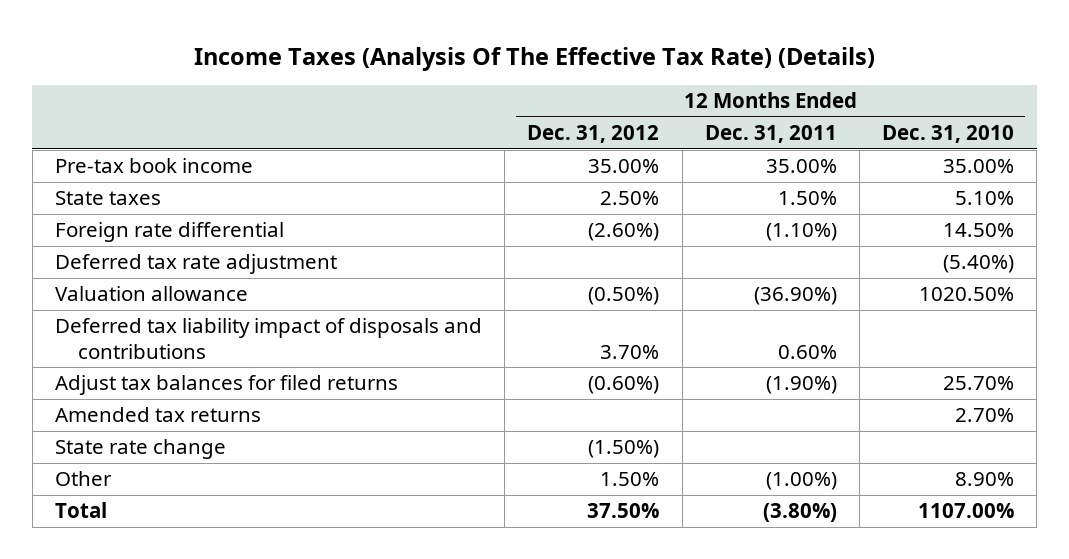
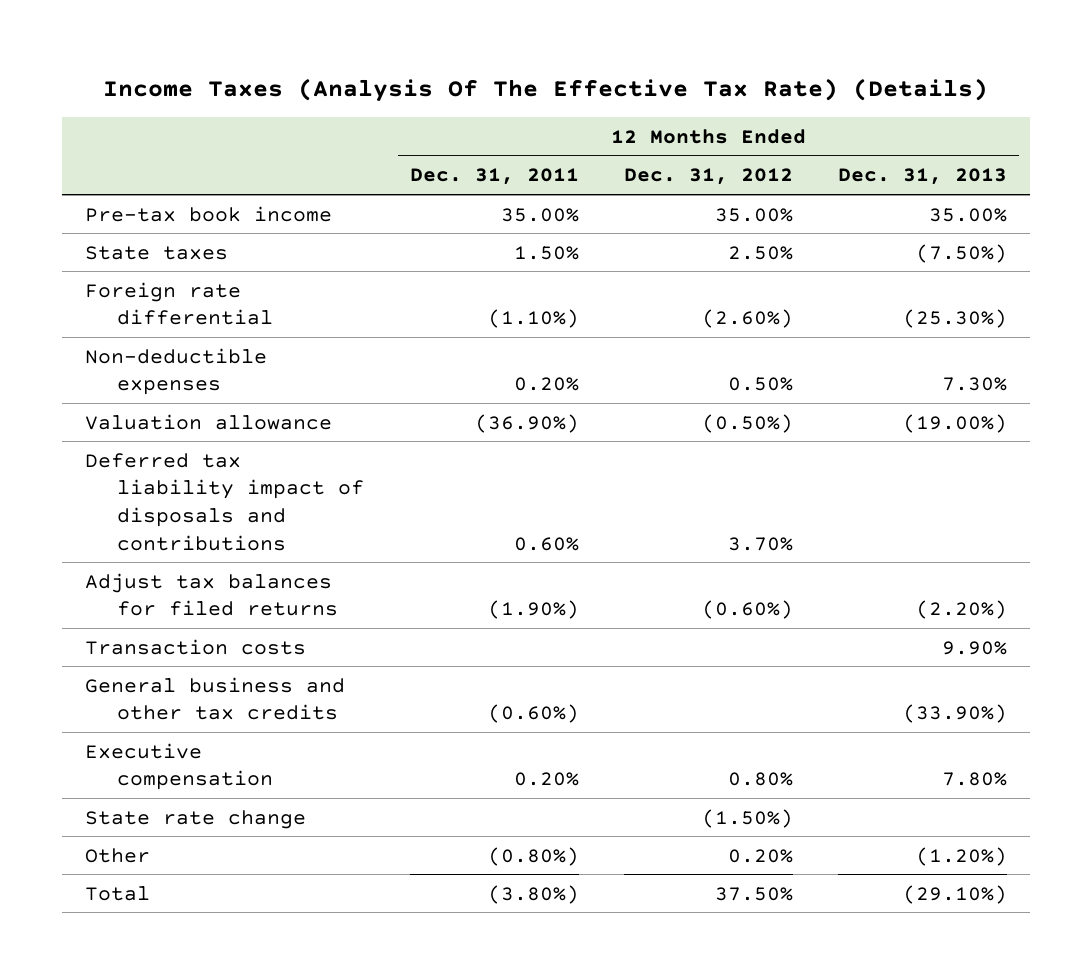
[881,125,1014,144] Dec. 31, 2010 -> none
none -> [838,168,1008,186] Dec. 31, 2013
[55,254,338,275] Deferred tax rate adjustment -> none
none -> [84,347,267,396] Non-deductible expenses
[55,407,262,423] Amended tax returns -> none
none -> [84,638,306,655] Transaction costs
none -> [84,676,345,721] General business and other tax credits
none -> [84,742,274,791] Executive compensation
[600,472,660,487] 1.50% -> [728,848,794,863] 0.20%
[765,472,837,491] (1.00%) -> [487,846,579,866] (0.80%)

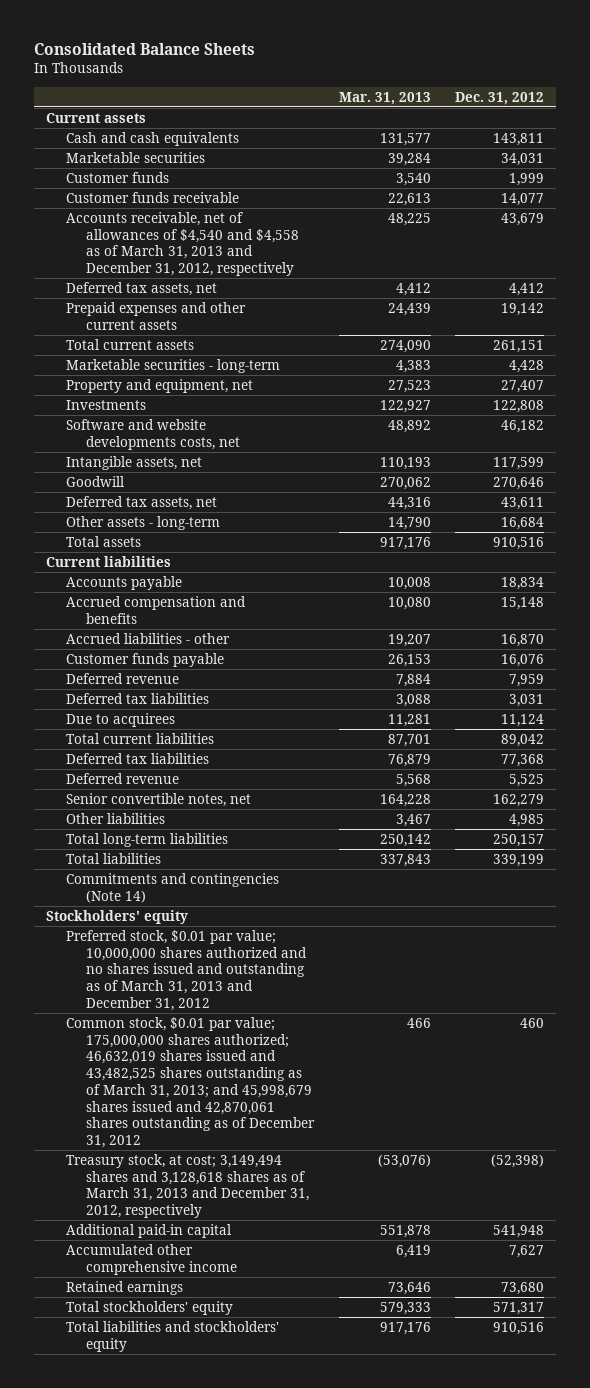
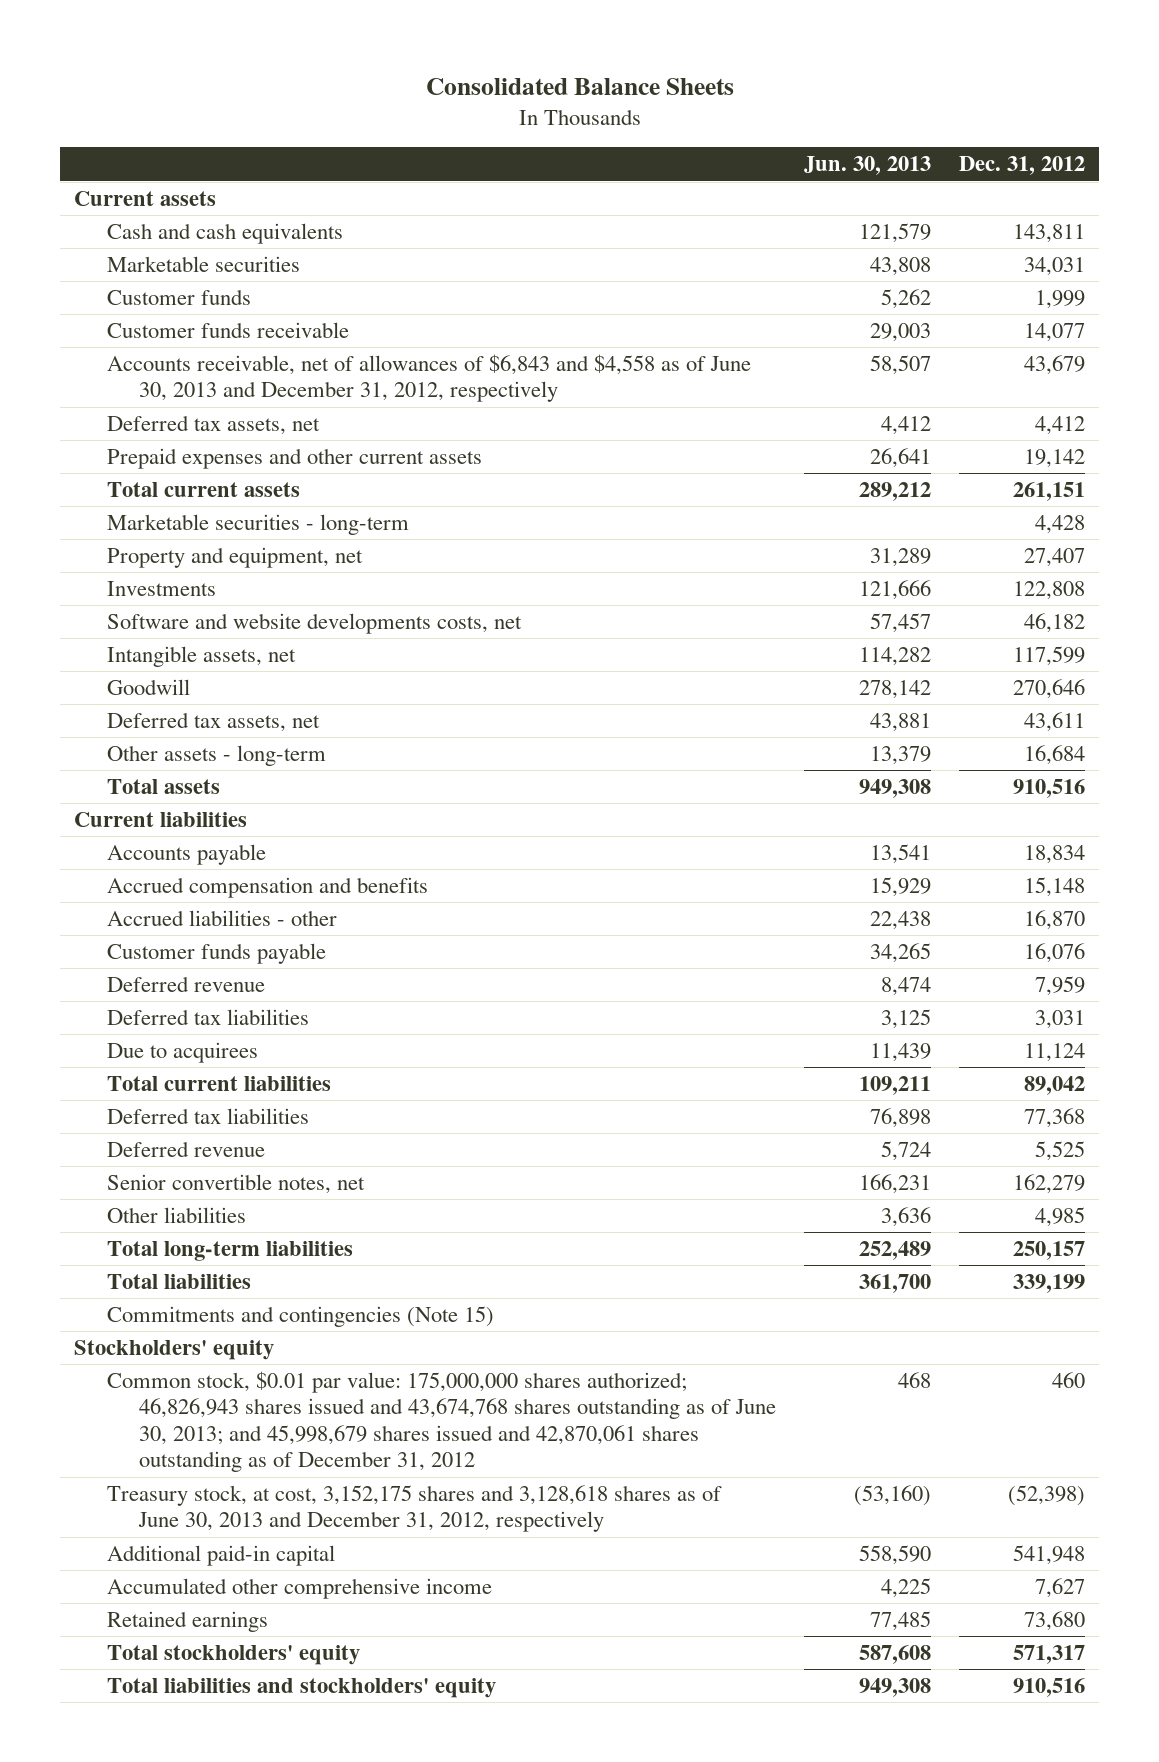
[338,91,431,105] Mar. 31, 2013 -> none
none -> [804,156,932,176] Jun. 30, 2013
[66,211,300,277] Accounts receivable, net of allowances of $4,540 and $4,558 as of March 31, 2013 and December 31, 2012, respectively -> [106,354,751,403] Accounts receivable, net of allowances of $6,843 and $4,558 as of June 30, 2013 and December 31, 2012, respectively
[66,872,280,903] Commitments and contingencies (Note 14) -> [106,1306,494,1328] Commitments and contingencies (Note 15)
[66,929,308,1011] Preferred stock, $0.01 par value; 10,000,000 shares authorized and no shares issued and outstanding as of March 31, 2013 and December 31, 2012 -> none
[66,1016,316,1148] Common stock, $0.01 par value; 175,000,000 shares authorized; 46,632,019 shares issued and 43,482,525 shares outstanding as of March 31, 2013; and 45,998,679 shares issued and 42,870,061 shares outstanding as of December 31, 2012 -> [106,1371,777,1473] Common stock, $0.01 par value: 175,000,000 shares authorized; 46,826,943 shares issued and 43,674,768 shares outstanding as of June 30, 2013; and 45,998,679 shares issued and 42,870,061 shares outstanding as of December 31, 2012
[66,1153,310,1219] Treasury stock, at cost; 3,149,494 shares and 3,128,618 shares as of March 31, 2013 and December 31, 2012, respectively -> [106,1485,722,1533] Treasury stock, at cost, 3,152,175 shares and 3,128,618 shares as of June 30, 2013 and December 31, 2012, respectively

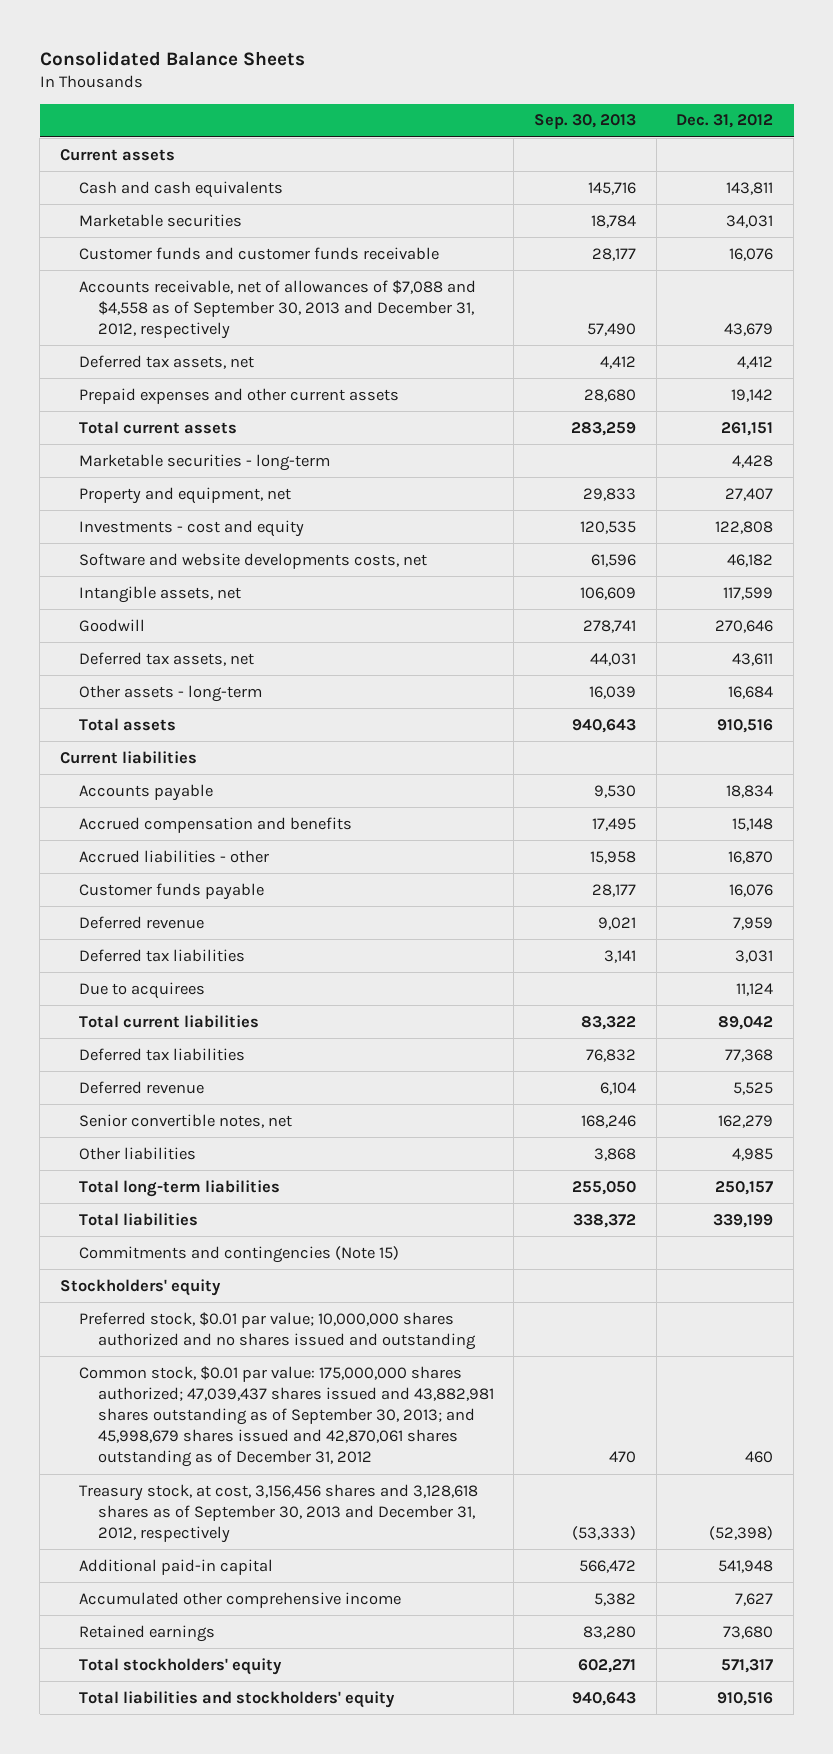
[804,156,932,176] Jun. 30, 2013 -> none
none -> [534,114,637,130] Sep. 30, 2013
[106,322,349,339] Customer funds receivable -> none
[106,289,251,306] Customer funds -> [78,246,439,260] Customer funds and customer funds receivable
[1035,290,1086,310] 1,999 -> [729,247,774,261] 16,076
[106,354,751,403] Accounts receivable, net of allowances of $6,843 and $4,558 as of June 30, 2013 and December 31, 2012, respectively -> [78,279,476,340] Accounts receivable, net of allowances of $7,088 and $4,558 as of September 30, 2013 and December 31, 2012, respectively
[106,581,216,597] Investments -> [78,519,304,537] Investments - cost and equity
none -> [78,1311,476,1350] Preferred stock, $0.01 par value; 10,000,000 shares authorized and no shares issued and outstanding
[106,1371,777,1473] Common stock, $0.01 par value: 175,000,000 shares authorized; 46,826,943 shares issued and 43,674,768 shares outstanding as of June 30, 2013; and 45,998,679 shares issued and 42,870,061 shares outstanding as of December 31, 2012 -> [78,1365,494,1468] Common stock, $0.01 par value: 175,000,000 shares authorized; 47,039,437 shares issued and 43,882,981 shares outstanding as of September 30, 2013; and 45,998,679 shares issued and 42,870,061 shares outstanding as of December 31, 2012
[106,1485,722,1533] Treasury stock, at cost, 3,152,175 shares and 3,128,618 shares as of June 30, 2013 and December 31, 2012, respectively -> [78,1483,478,1544] Treasury stock, at cost, 3,156,456 shares and 3,128,618 shares as of September 30, 2013 and December 31, 2012, respectively

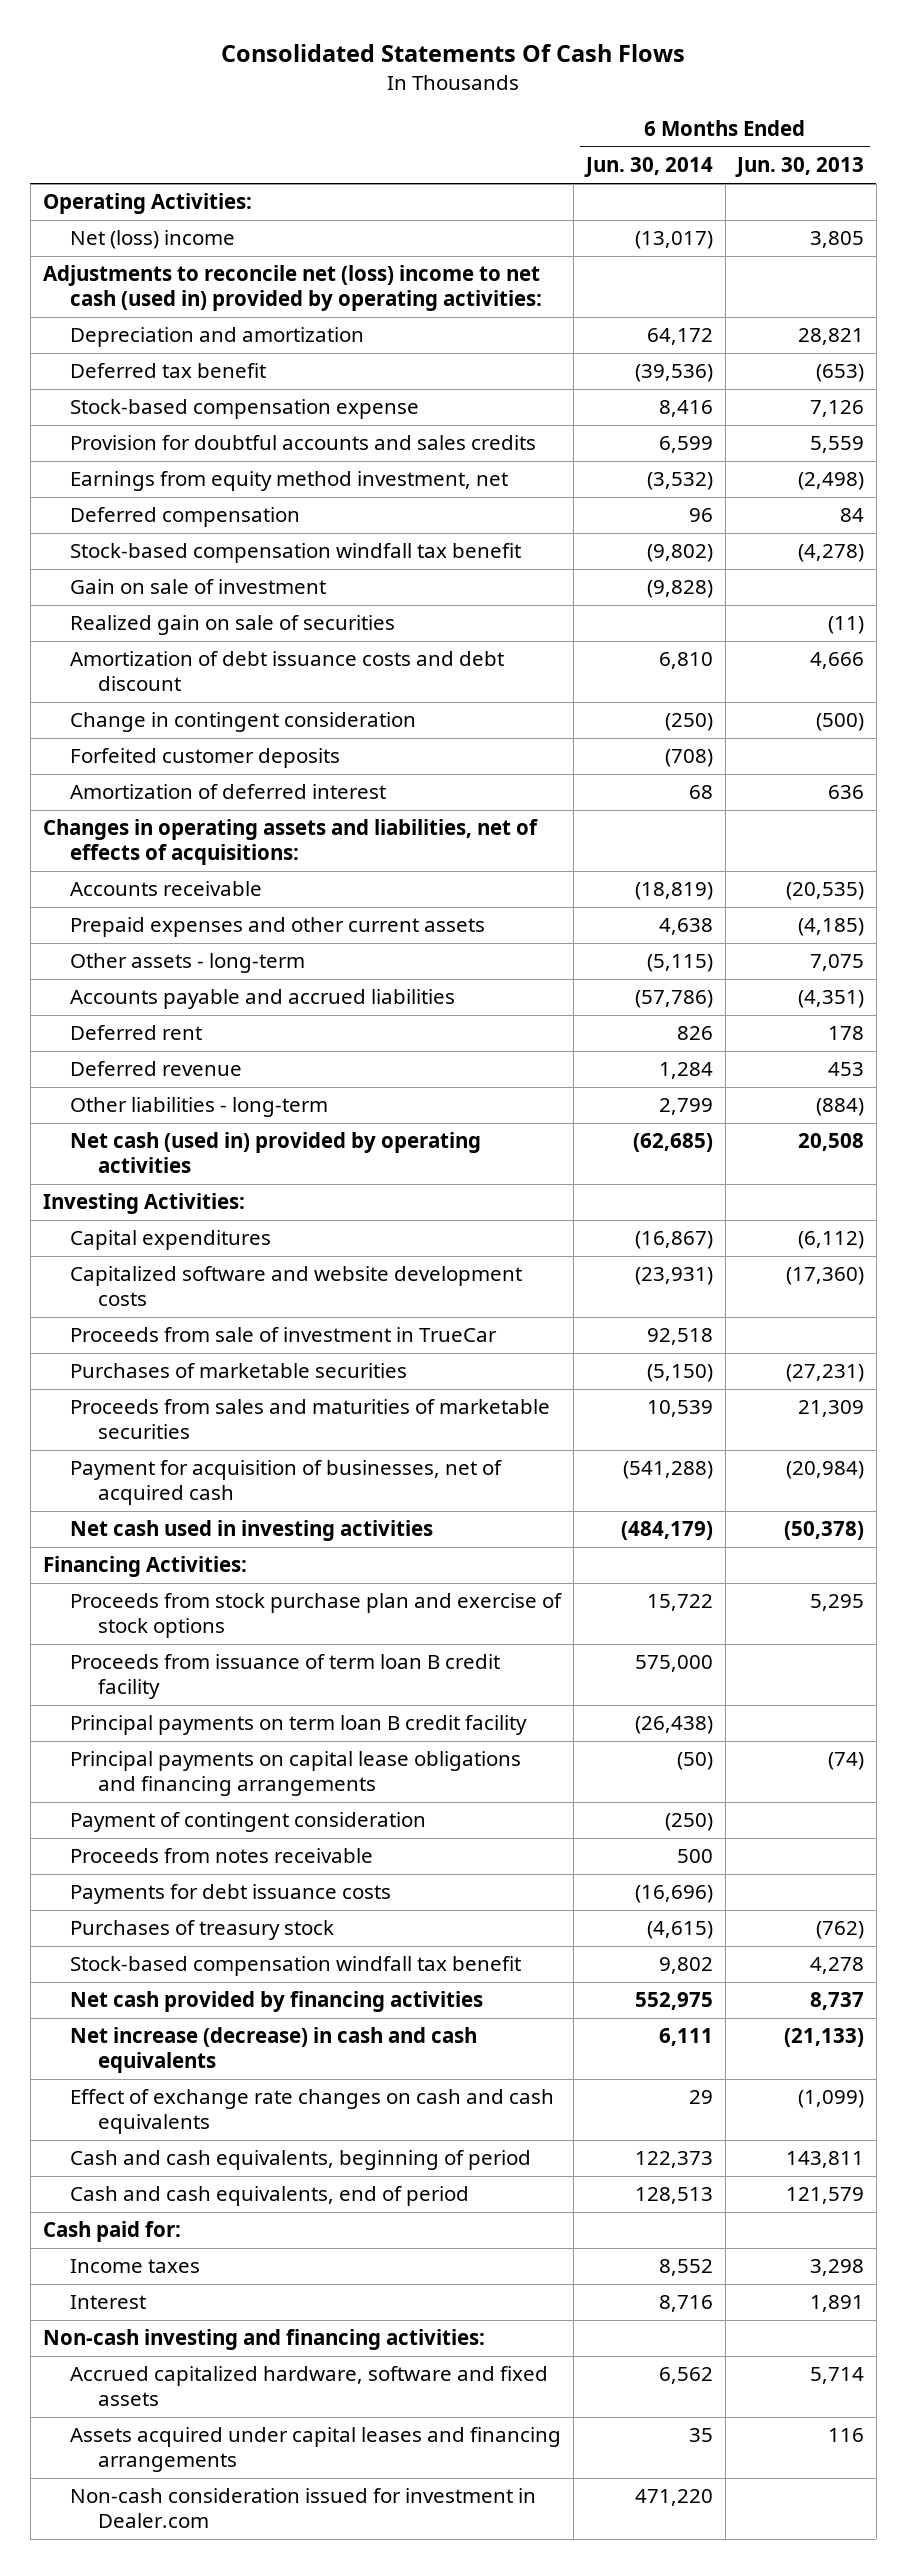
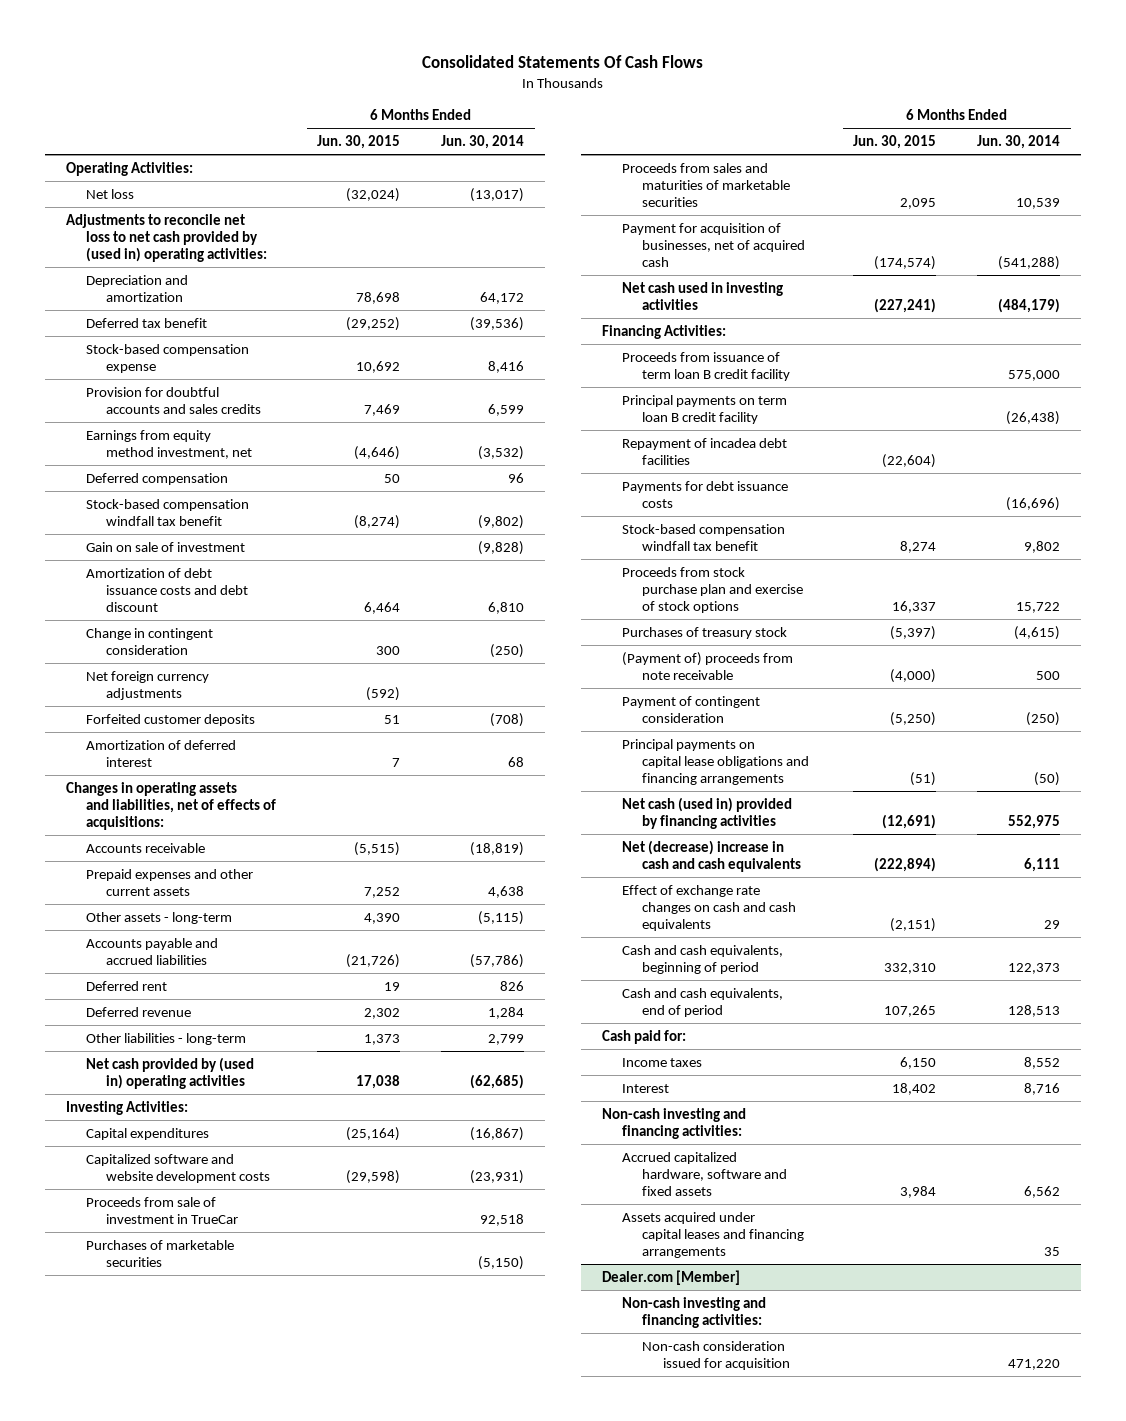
[735,157,865,178] Jun. 30, 2013 -> none
none -> [317,135,401,150] Jun. 30, 2015
[70,230,236,250] Net (loss) income -> [86,188,135,199] Net loss
[42,265,543,311] Adjustments to reconcile net (loss) income to net cash (used in) provided by operating activities: -> [65,213,268,263] Adjustments to reconcile net loss to net cash provided by (used in) operating activities:
[70,615,396,636] Realized gain on sale of securities -> none
none -> [86,670,210,700] Net foreign currency adjustments
[70,1132,482,1173] Net cash (used in) provided by operating activities -> [86,1056,255,1089] Net cash provided by (used in) operating activities
[70,1848,374,1864] Proceeds from notes receivable -> none
none -> [622,437,788,465] Repayment of incadea debt facilities
[70,1593,563,1638] Proceeds from stock purchase plan and exercise of stock options -> [622,566,804,614] Proceeds from stock purchase plan and exercise of stock options
[70,1920,335,1941] Purchases of treasury stock -> [622,626,788,639] Purchases of treasury stock
none -> [622,651,794,680] (Payment of) proceeds from note receivable
[70,1812,427,1833] Payment of contingent consideration -> [622,695,761,723] Payment of contingent consideration
[70,1751,522,1796] Principal payments on capital lease obligations and financing arrangements -> [622,738,810,786] Principal payments on capital lease obligations and financing arrangements
[70,1991,484,2013] Net cash provided by financing activities -> [622,796,793,829] Net cash (used in) provided by financing activities
[70,2027,478,2073] Net increase (decrease) in cash and cash equivalents -> [622,839,802,872] Net (decrease) increase in cash and cash equivalents
none -> [602,1269,741,1285] Dealer.com [Member]
none -> [622,1296,767,1328] Non-cash investing and financing activities:
[70,2488,537,2528] Non-cash consideration issued for investment in Dealer.com -> [642,1340,790,1370] Non-cash consideration issued for acquisition

